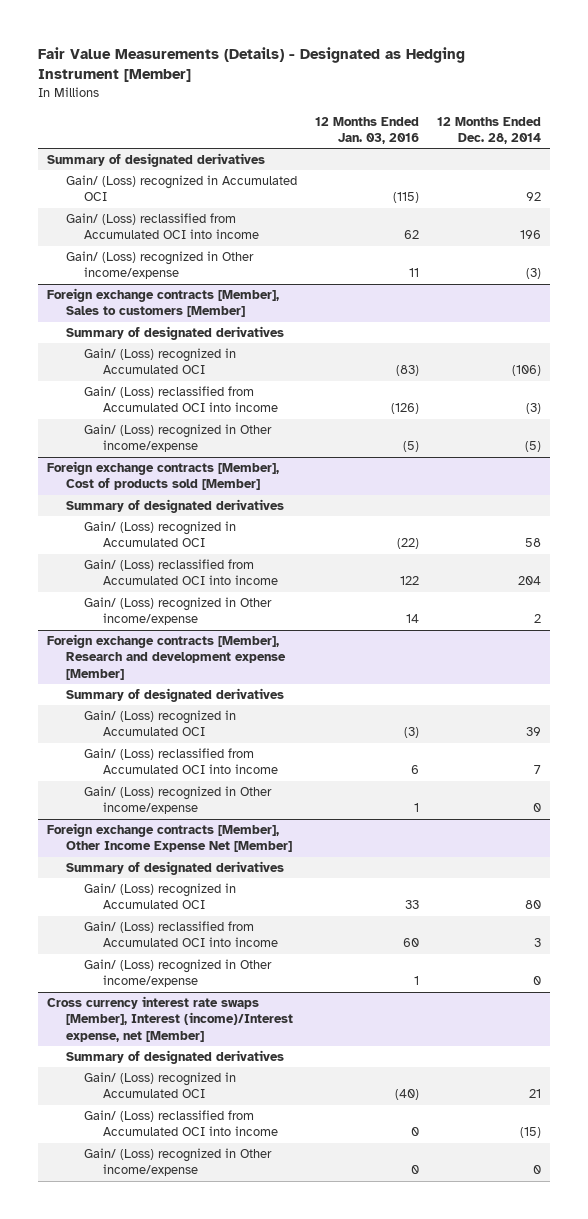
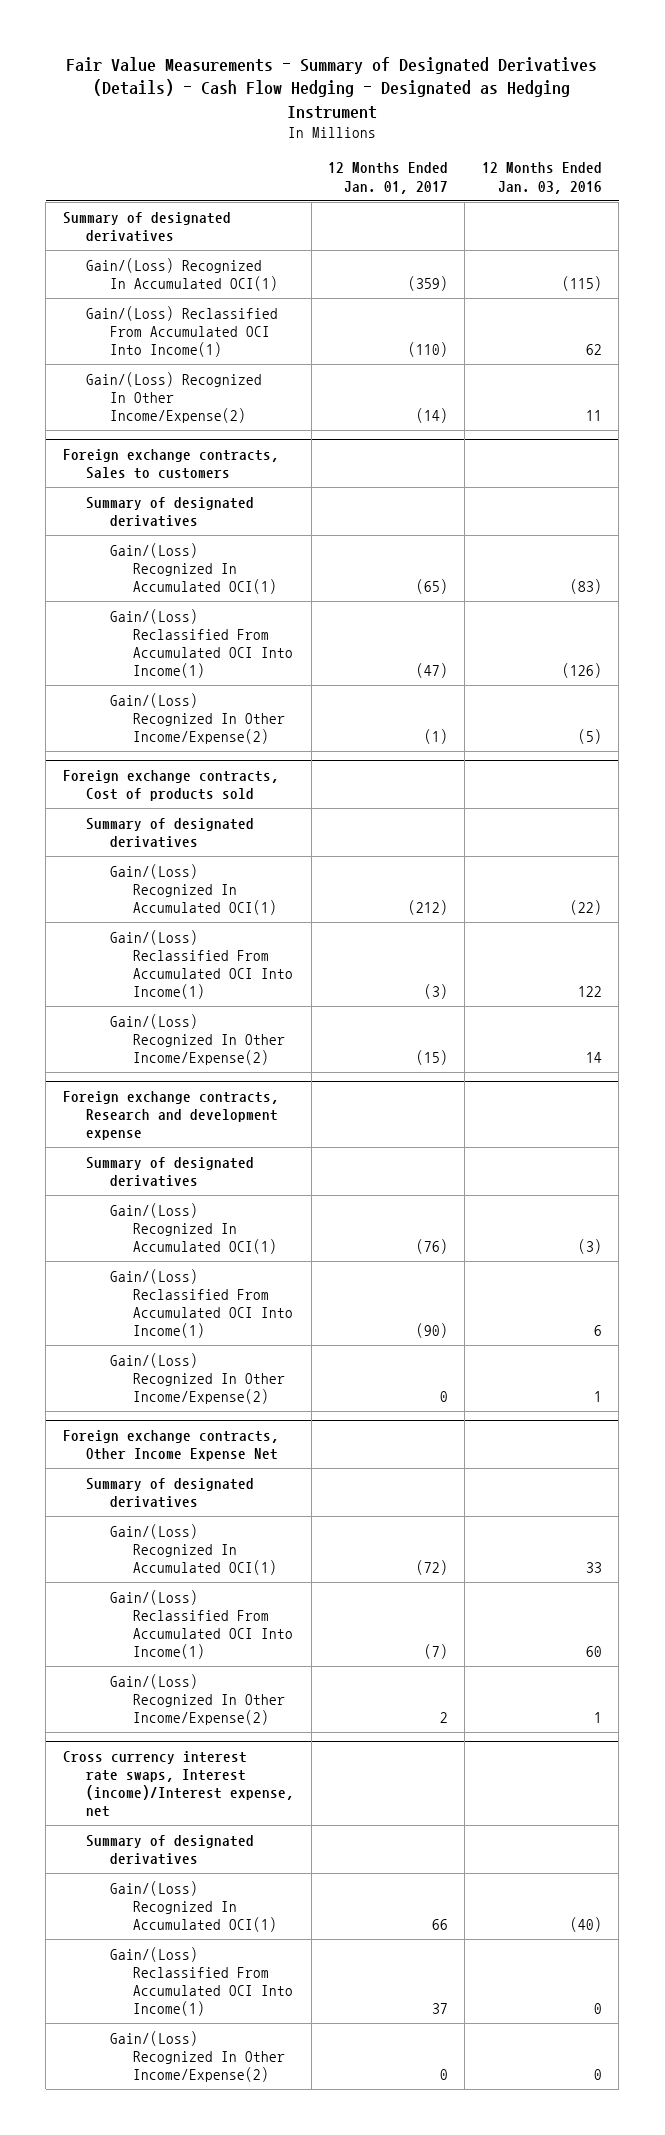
[38,46,466,83] Fair Value Measurements (Details) - Designated as Hedging Instrument [Member] -> [66,56,598,119] Fair Value Measurements - Summary of Designated Derivatives (Details) - Cash Flow Hedging - Designated as Hedging Instrument
[436,116,541,144] 12 Months Ended Dec. 28, 2014 -> none
none -> [328,162,449,194] 12 Months Ended Jan. 01, 2017
[65,175,297,202] Gain/ (Loss) recognized in Accumulated OCI -> [86,257,278,291] Gain/(Loss) Recognized In Accumulated OCI(1)
[65,213,260,240] Gain/ (Loss) reclassified from Accumulated OCI into income -> [86,305,279,358] Gain/(Loss) Reclassified From Accumulated OCI Into Income(1)
[65,251,254,280] Gain/ (Loss) recognized in Other income/expense -> [86,371,263,424] Gain/(Loss) Recognized In Other Income/Expense(2)
[47,288,280,318] Foreign exchange contracts [Member], Sales to customers [Member] -> [62,448,279,479] Foreign exchange contracts, Sales to customers
[84,348,237,375] Gain/ (Loss) recognized in Accumulated OCI -> [109,542,278,595] Gain/(Loss) Recognized In Accumulated OCI(1)
[84,386,278,413] Gain/ (Loss) reclassified from Accumulated OCI into income -> [109,608,294,679] Gain/(Loss) Reclassified From Accumulated OCI Into Income(1)
[84,424,273,453] Gain/ (Loss) recognized in Other income/expense -> [109,692,286,745] Gain/(Loss) Recognized In Other Income/Expense(2)
[47,461,280,491] Foreign exchange contracts [Member], Cost of products sold [Member] -> [62,769,279,801] Foreign exchange contracts, Cost of products sold
[84,521,237,548] Gain/ (Loss) recognized in Accumulated OCI -> [109,863,278,916] Gain/(Loss) Recognized In Accumulated OCI(1)
[84,559,278,586] Gain/ (Loss) reclassified from Accumulated OCI into income -> [109,929,294,1000] Gain/(Loss) Reclassified From Accumulated OCI Into Income(1)
[84,597,273,626] Gain/ (Loss) recognized in Other income/expense -> [109,1013,286,1066] Gain/(Loss) Recognized In Other Income/Expense(2)
[47,634,286,680] Foreign exchange contracts [Member], Research and development expense [Member] -> [62,1090,279,1141] Foreign exchange contracts, Research and development expense
[84,710,237,737] Gain/ (Loss) recognized in Accumulated OCI -> [109,1202,278,1255] Gain/(Loss) Recognized In Accumulated OCI(1)
[84,748,278,775] Gain/ (Loss) reclassified from Accumulated OCI into income -> [109,1268,294,1339] Gain/(Loss) Reclassified From Accumulated OCI Into Income(1)
[84,786,273,815] Gain/ (Loss) recognized in Other income/expense -> [109,1352,286,1405] Gain/(Loss) Recognized In Other Income/Expense(2)
[47,823,292,853] Foreign exchange contracts [Member], Other Income Expense Net [Member] -> [62,1429,279,1461] Foreign exchange contracts, Other Income Expense Net
[84,883,237,910] Gain/ (Loss) recognized in Accumulated OCI -> [109,1523,278,1576] Gain/(Loss) Recognized In Accumulated OCI(1)
[84,921,278,948] Gain/ (Loss) reclassified from Accumulated OCI into income -> [109,1589,294,1660] Gain/(Loss) Reclassified From Accumulated OCI Into Income(1)
[84,959,273,988] Gain/ (Loss) recognized in Other income/expense -> [109,1673,286,1726] Gain/(Loss) Recognized In Other Income/Expense(2)
[47,996,293,1042] Cross currency interest rate swaps [Member], Interest (income)/Interest expense, net [Member] -> [62,1750,295,1818] Cross currency interest rate swaps, Interest (income)/Interest expense, net
[84,1072,237,1099] Gain/ (Loss) recognized in Accumulated OCI -> [109,1880,278,1933] Gain/(Loss) Recognized In Accumulated OCI(1)
[84,1110,278,1137] Gain/ (Loss) reclassified from Accumulated OCI into income -> [109,1946,294,2017] Gain/(Loss) Reclassified From Accumulated OCI Into Income(1)
[84,1148,273,1177] Gain/ (Loss) recognized in Other income/expense -> [109,2030,286,2083] Gain/(Loss) Recognized In Other Income/Expense(2)

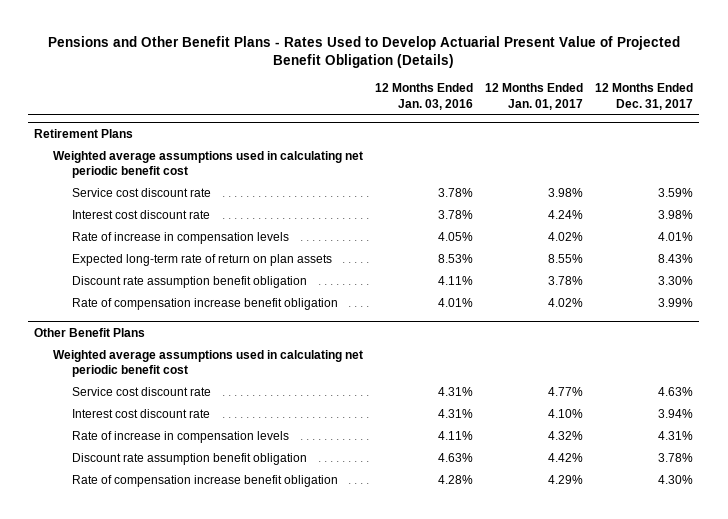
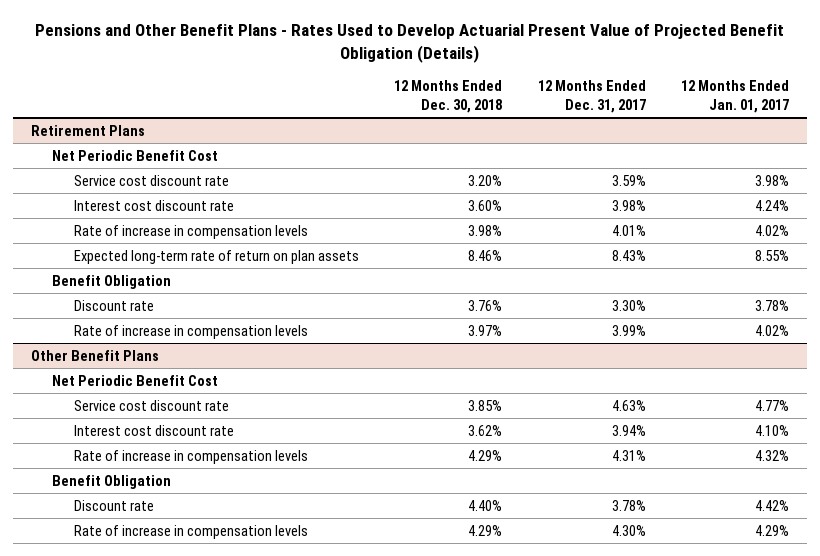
[375,83,474,110] 12 Months Ended Jan. 03, 2016 -> none
none -> [394,80,503,113] 12 Months Ended Dec. 30, 2018
[53,151,364,179] Weighted average assumptions used in calculating net periodic benefit cost -> [52,149,219,161] Net Periodic Benefit Cost
none -> [52,274,172,289] Benefit Obligation
[72,276,308,289] Discount rate assumption benefit obligation -> [73,299,154,311] Discount rate
[72,298,339,311] Rate of compensation increase benefit obligation -> [73,324,308,339] Rate of increase in compensation levels
[53,350,364,378] Weighted average assumptions used in calculating net periodic benefit cost -> [52,374,219,386] Net Periodic Benefit Cost
none -> [52,474,172,489] Benefit Obligation
[72,453,308,466] Discount rate assumption benefit obligation -> [73,499,154,511] Discount rate
[72,475,339,488] Rate of compensation increase benefit obligation -> [73,524,308,539] Rate of increase in compensation levels

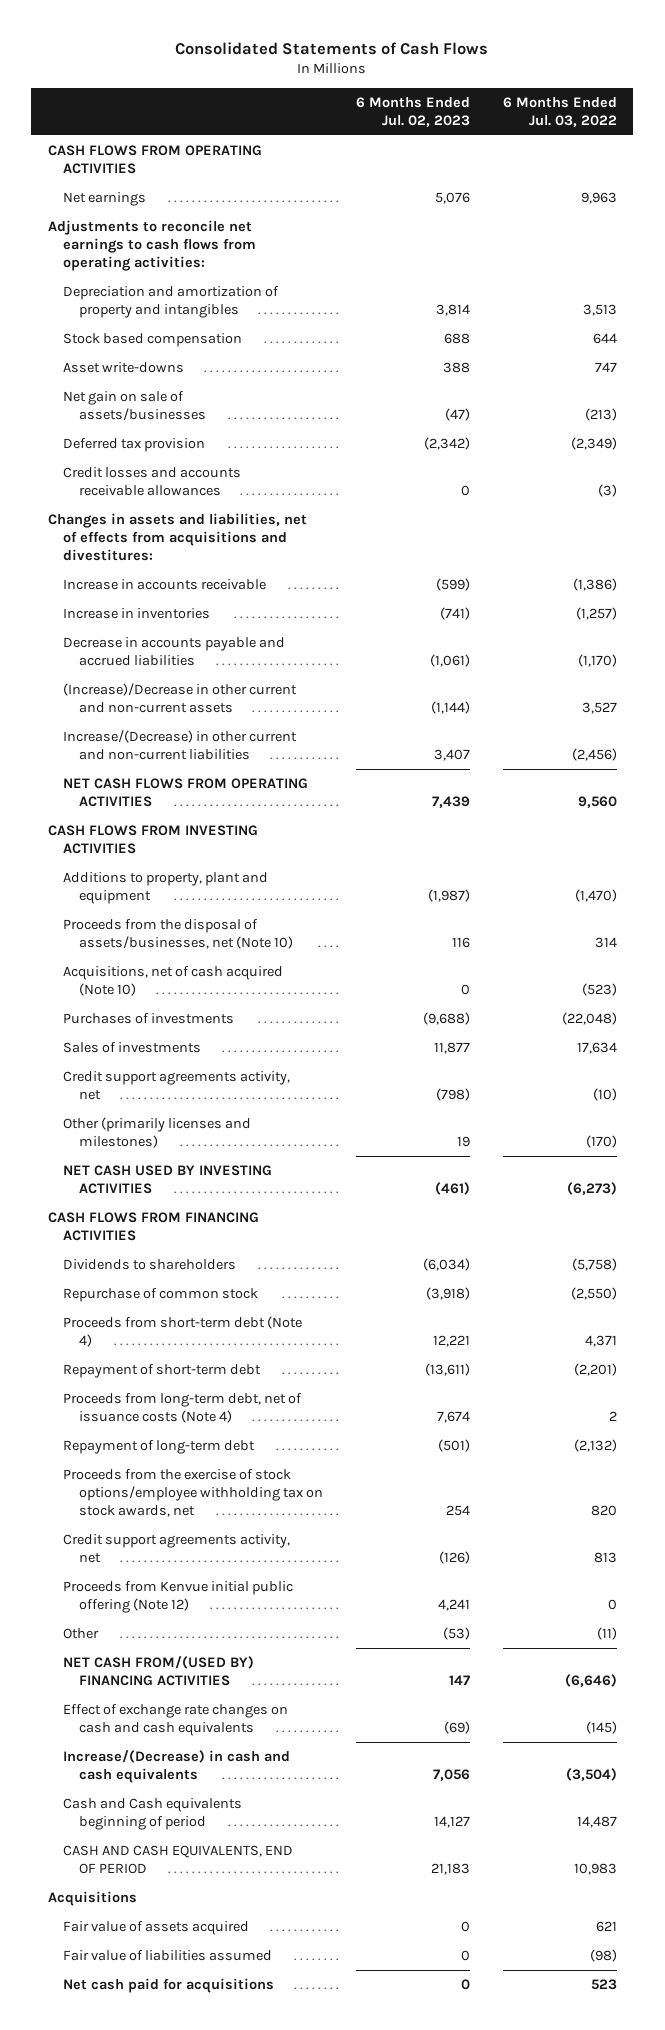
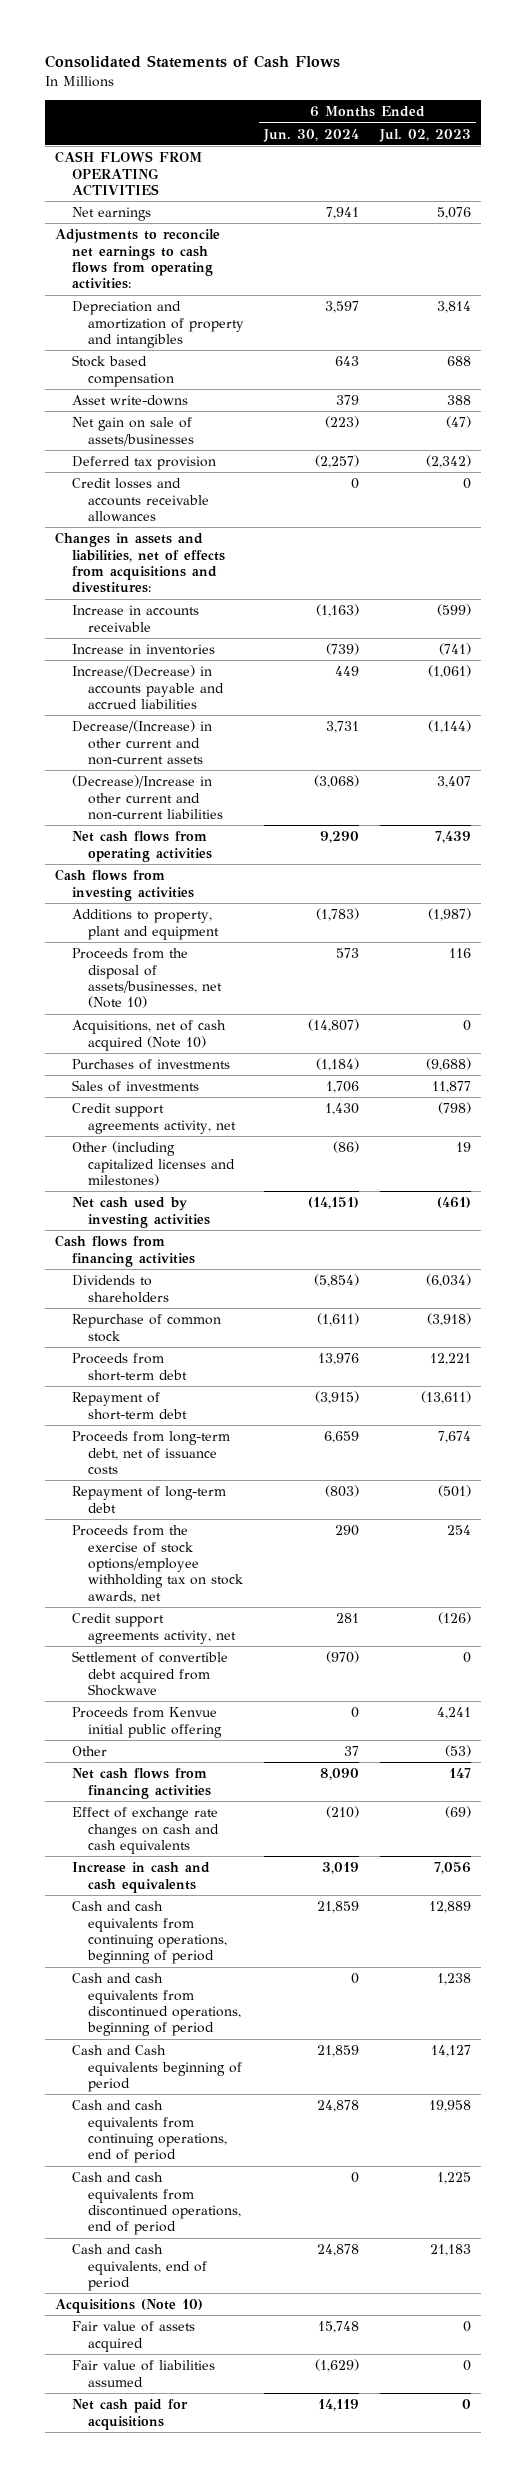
[502,96,617,127] 6 Months Ended Jul. 03, 2022 -> none
none -> [263,128,360,142] Jun. 30, 2024
[63,637,286,667] Decrease in accounts payable and accrued liabilities -> [71,665,224,709] Increase/(Decrease) in accounts payable and accrued liabilities
[63,683,298,714] (Increase)/Decrease in other current and non-current assets -> [71,720,212,765] Decrease/(Increase) in other current and non-current assets
[63,730,298,761] Increase/(Decrease) in other current and non-current liabilities -> [71,775,223,820] (Decrease)/Increase in other current and non-current liabilities
[63,778,309,808] NET CASH FLOWS FROM OPERATING ACTIVITIES -> [71,831,212,862] Net cash flows from operating activities
[47,825,258,855] CASH FLOWS FROM INVESTING ACTIVITIES -> [55,869,194,901] Cash flows from investing activities
[63,1117,252,1149] Other (primarily licenses and milestones) -> [71,1141,235,1186] Other (including capitalized licenses and milestones)
[63,1165,273,1195] NET CASH USED BY INVESTING ACTIVITIES -> [71,1197,210,1228] Net cash used by investing activities
[47,1212,259,1242] CASH FLOWS FROM FINANCING ACTIVITIES -> [55,1235,195,1267] Cash flows from financing activities
[63,1316,303,1348] Proceeds from short-term debt (Note 4) -> [71,1353,187,1381] Proceeds from short-term debt
[63,1393,303,1424] Proceeds from long-term debt, net of issuance costs (Note 4) -> [71,1431,230,1475] Proceeds from long-term debt, net of issuance costs
none -> [71,1651,228,1696] Settlement of convertible debt acquired from Shockwave
[63,1581,294,1614] Proceeds from Kenvue initial public offering (Note 12) -> [71,1707,222,1738] Proceeds from Kenvue initial public offering
[63,1656,255,1687] NET CASH FROM/(USED BY) FINANCING ACTIVITIES -> [71,1768,211,1799] Net cash flows from financing activities
[63,1750,291,1784] Increase/(Decrease) in cash and cash equivalents -> [71,1862,210,1893] Increase in cash and cash equivalents
none -> [71,1901,227,1965] Cash and cash equivalents from continuing operations, beginning of period
none -> [71,1973,241,2037] Cash and cash equivalents from discontinued operations, beginning of period
none -> [71,2100,227,2164] Cash and cash equivalents from continuing operations, end of period
none -> [71,2172,241,2236] Cash and cash equivalents from discontinued operations, end of period
[63,1845,294,1875] CASH AND CASH EQUIVALENTS, END OF PERIOD -> [71,2244,207,2291] Cash and cash equivalents, end of period
[47,1891,137,1907] Acquisitions -> [55,2299,204,2314] Acquisitions (Note 10)

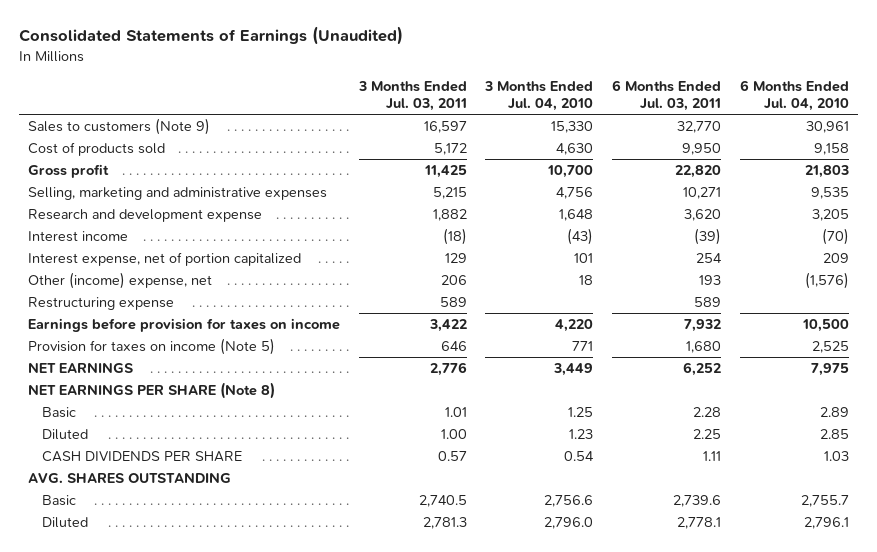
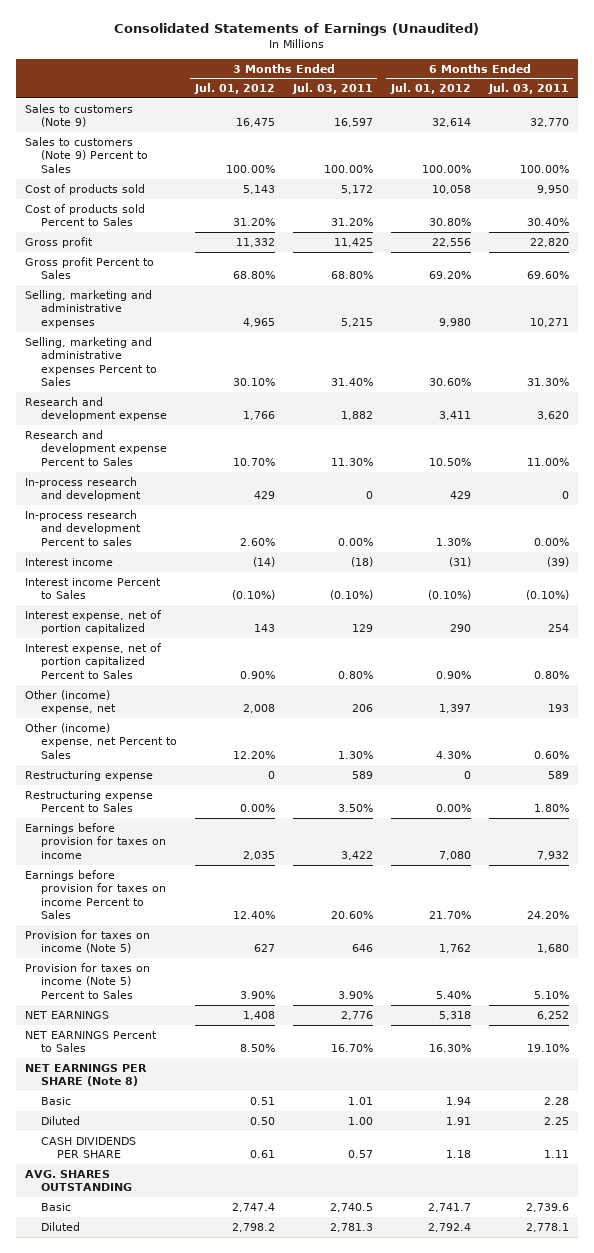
[484,81,594,112] 3 Months Ended Jul. 04, 2010 -> none
[739,80,849,112] 6 Months Ended Jul. 04, 2010 -> none
none -> [193,83,275,95] Jul. 01, 2012
none -> [389,83,471,95] Jul. 01, 2012
none -> [24,136,148,173] Sales to customers (Note 9) Percent to Sales
none -> [24,203,145,227] Cost of products sold Percent to Sales
none -> [24,256,154,280] Gross profit Percent to Sales
none -> [24,336,157,387] Selling, marketing and administrative expenses Percent to Sales
none -> [24,429,167,466] Research and development expense Percent to Sales
none -> [24,476,141,502] In-process research and development
none -> [24,509,141,546] In-process research and development Percent to sales
none -> [24,577,161,600] Interest income Percent to Sales
none -> [24,642,162,679] Interest expense, net of portion capitalized Percent to Sales
none -> [24,722,177,759] Other (income) expense, net Percent to Sales
none -> [24,790,153,813] Restructuring expense Percent to Sales
none -> [24,869,166,920] Earnings before provision for taxes on income Percent to Sales
none -> [24,962,150,999] Provision for taxes on income (Note 5) Percent to Sales
none -> [24,1030,157,1053] NET EARNINGS Percent to Sales

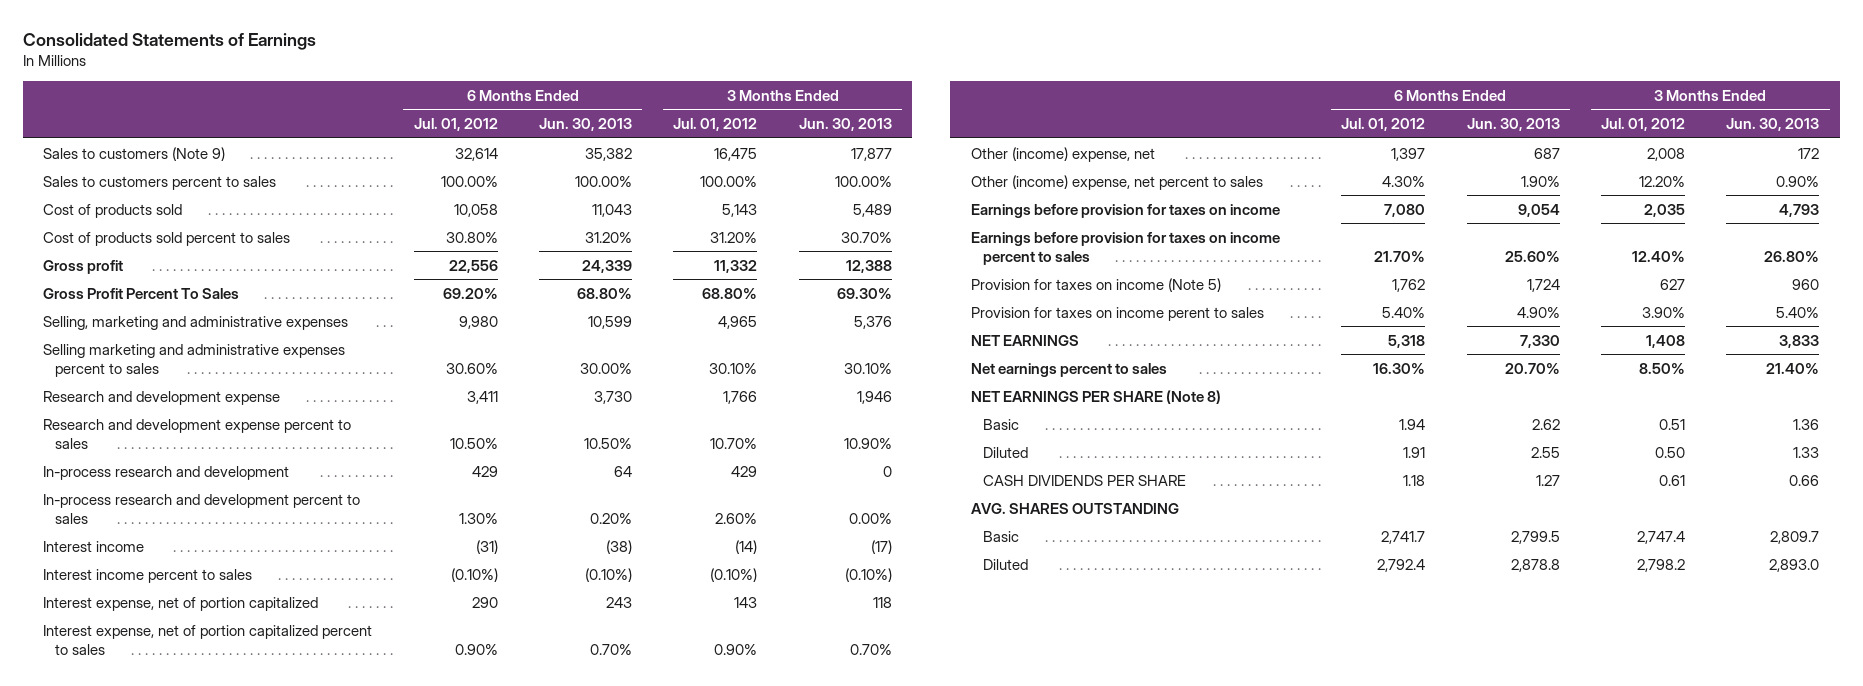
[113,22,479,36] Consolidated Statements of Earnings (Unaudited) -> [22,33,316,51] Consolidated Statements of Earnings
[291,83,373,95] Jul. 03, 2011 -> none
[487,83,569,95] Jul. 03, 2011 -> none
none -> [539,118,633,132] Jun. 30, 2013
none -> [798,118,892,132] Jun. 30, 2013
[24,136,148,173] Sales to customers (Note 9) Percent to Sales -> [43,175,277,190] Sales to customers percent to sales
[24,203,145,227] Cost of products sold Percent to Sales -> [43,231,291,246] Cost of products sold percent to sales
[24,256,154,280] Gross profit Percent to Sales -> [43,287,240,299] Gross Profit Percent To Sales
[24,336,157,387] Selling, marketing and administrative expenses Percent to Sales -> [43,343,346,377] Selling marketing and administrative expenses percent to sales
[24,429,167,466] Research and development expense Percent to Sales -> [43,418,352,449] Research and development expense percent to sales
[24,509,141,546] In-process research and development Percent to sales -> [43,493,361,524] In-process research and development percent to sales
[24,577,161,600] Interest income Percent to Sales -> [43,568,253,583] Interest income percent to sales
[24,642,162,679] Interest expense, net of portion capitalized Percent to Sales -> [43,624,373,655] Interest expense, net of portion capitalized percent to sales
[24,770,153,781] Restructuring expense -> none
[24,790,153,813] Restructuring expense Percent to Sales -> none
[24,722,177,759] Other (income) expense, net Percent to Sales -> [970,174,1263,190] Other (income) expense, net percent to sales
[24,869,166,920] Earnings before provision for taxes on income Percent to Sales -> [970,231,1280,265] Earnings before provision for taxes on income percent to sales
[24,962,150,999] Provision for taxes on income (Note 5) Percent to Sales -> [970,306,1264,321] Provision for taxes on income perent to sales
[24,1030,157,1053] NET EARNINGS Percent to Sales -> [970,362,1167,377] Net earnings percent to sales

